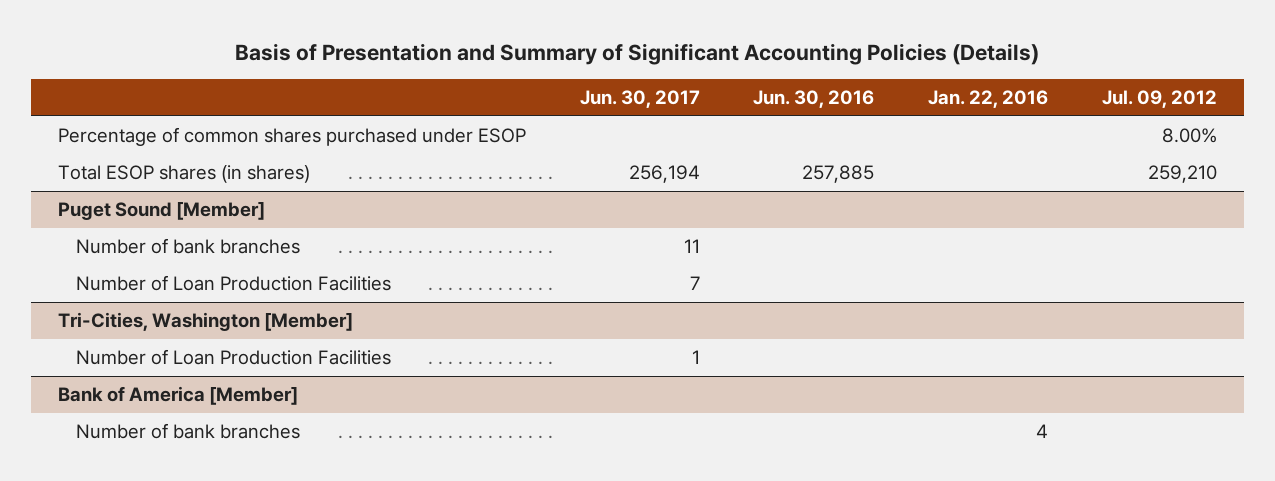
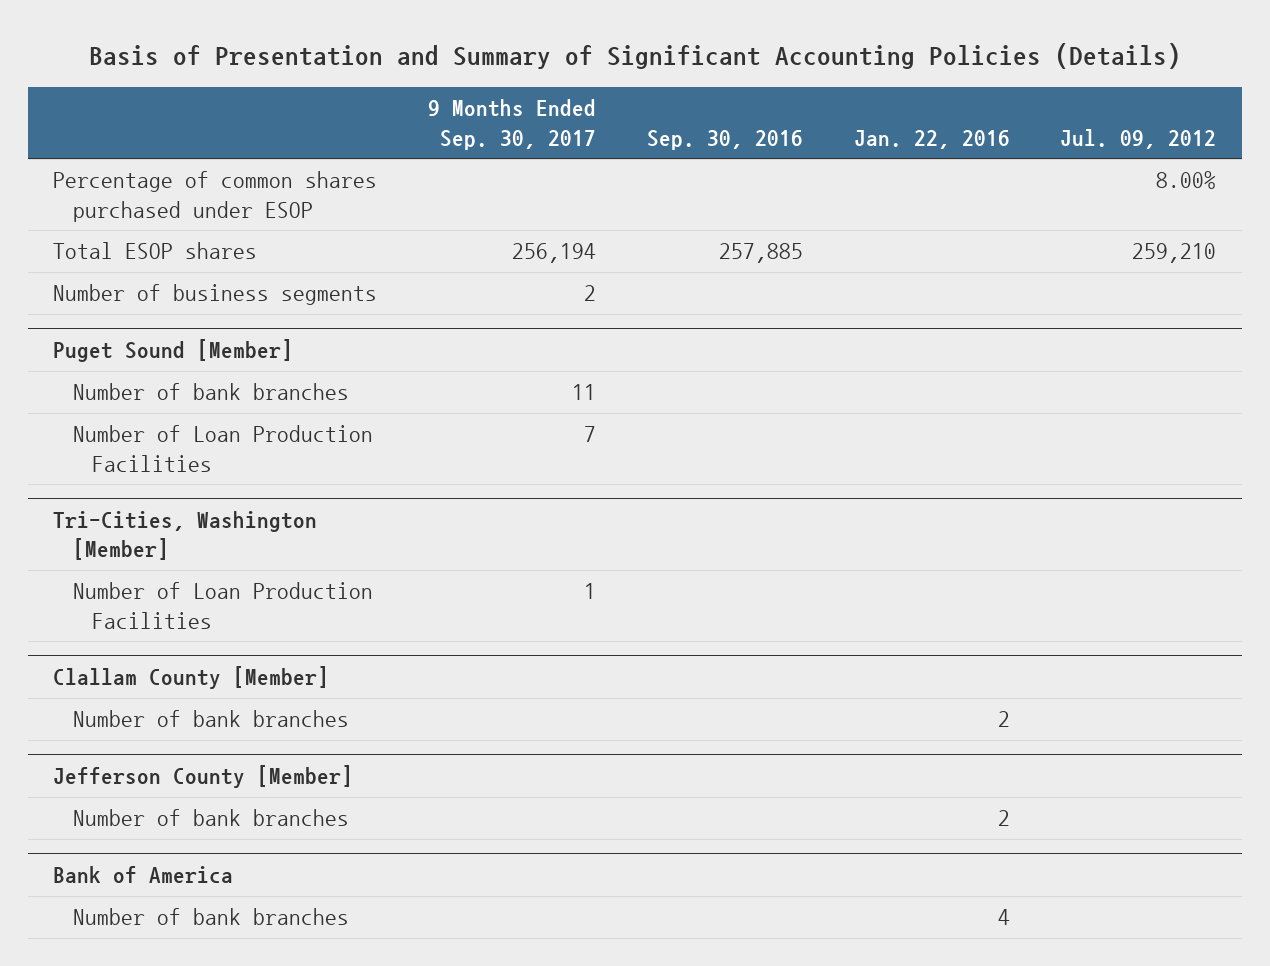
[579,90,700,109] Jun. 30, 2017 -> none
[753,90,875,109] Jun. 30, 2016 -> none
none -> [428,99,597,150] 9 Months Ended Sep. 30, 2017
none -> [646,129,803,150] Sep. 30, 2016
[57,164,310,183] Total ESOP shares (in shares) -> [53,242,258,260] Total ESOP shares
none -> [53,284,378,306] Number of business segments
none -> [53,665,330,689] Clallam County [Member]
none -> [72,710,349,728] Number of bank branches
none -> [53,764,354,788] Jefferson County [Member]
none -> [72,809,349,827] Number of bank branches
[57,385,298,405] Bank of America [Member] -> [53,865,234,884] Bank of America

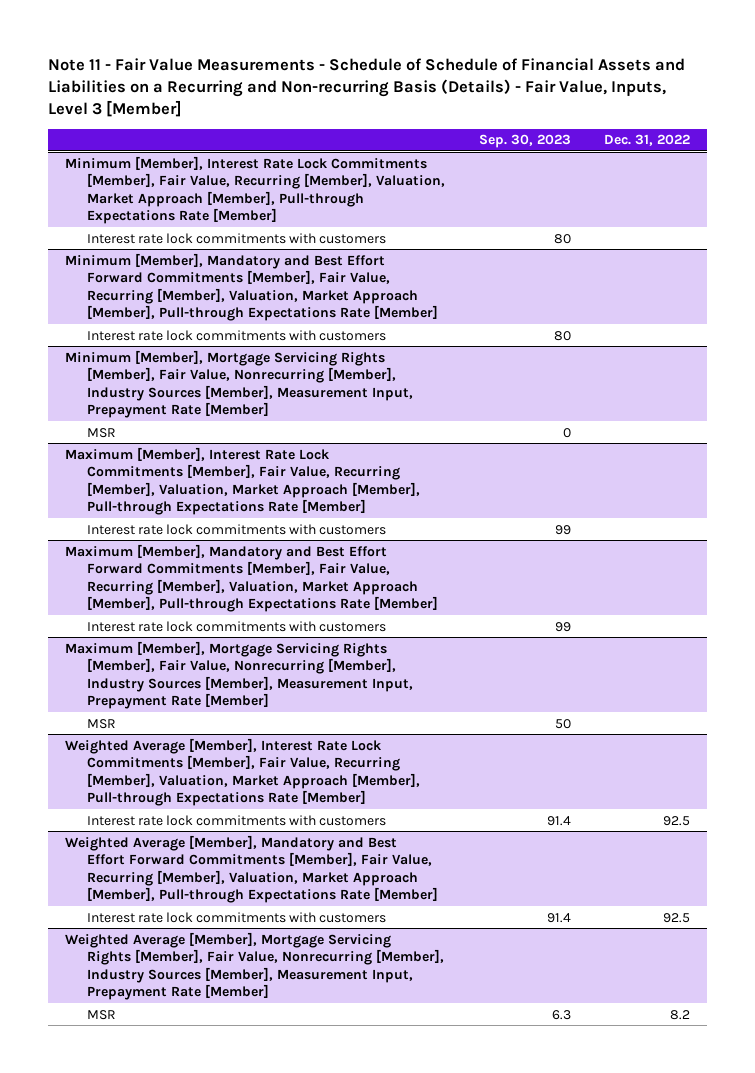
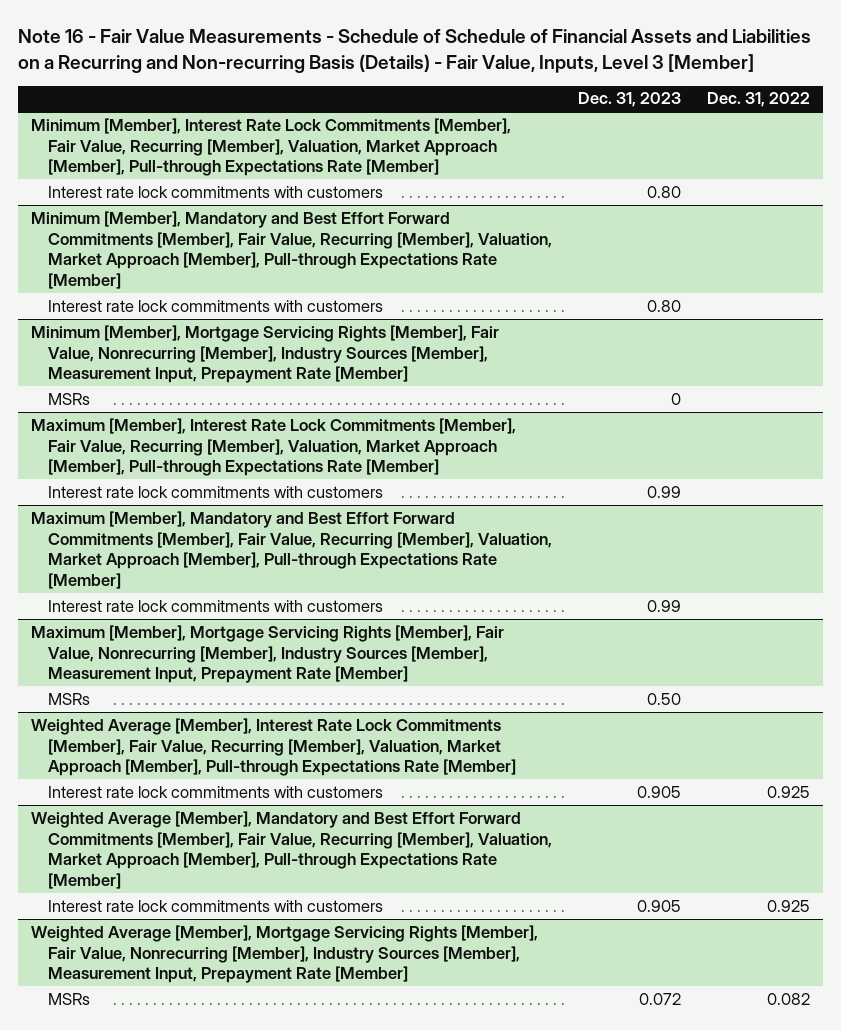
[48,58,686,118] Note 11 - Fair Value Measurements - Schedule of Schedule of Financial Assets and Liabilities on a Recurring and Non-recurring Basis (Details) - Fair Value, Inputs, Level 3 [Member] -> [17,29,811,74] Note 16 - Fair Value Measurements - Schedule of Schedule of Financial Assets and Liabilities on a Recurring and Non-recurring Basis (Details) - Fair Value, Inputs, Level 3 [Member]
[478,134,571,149] Sep. 30, 2023 -> none
none -> [578,92,682,108] Dec. 31, 2023
[87,427,117,438] MSR -> [47,392,90,405] MSRs
[87,718,117,729] MSR -> [47,692,90,705] MSRs
[663,815,691,826] 92.5 -> [767,785,811,798] 0.925
[663,912,691,923] 92.5 -> [767,899,811,912] 0.925
[87,1009,117,1020] MSR -> [47,992,90,1005] MSRs
[670,1009,691,1020] 8.2 -> [767,992,811,1005] 0.082

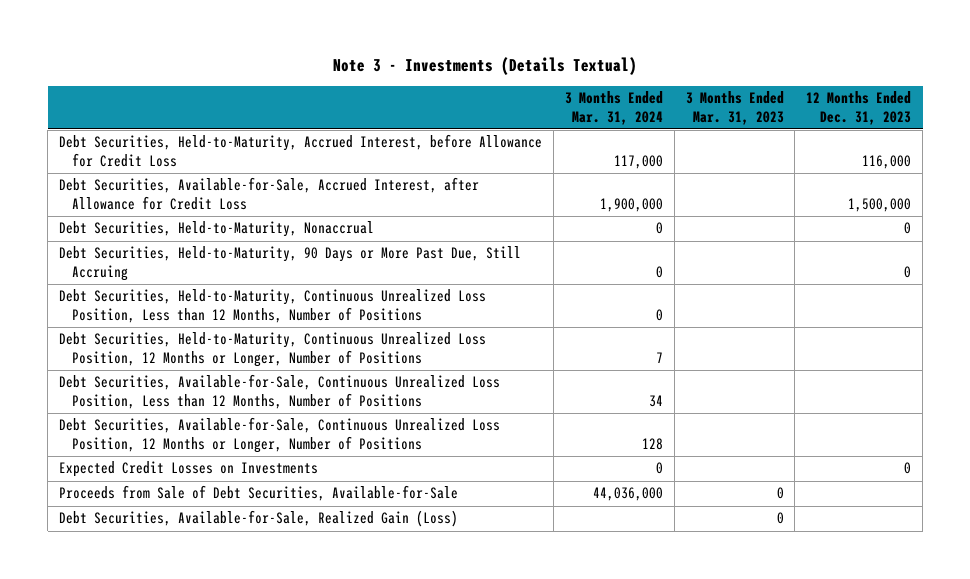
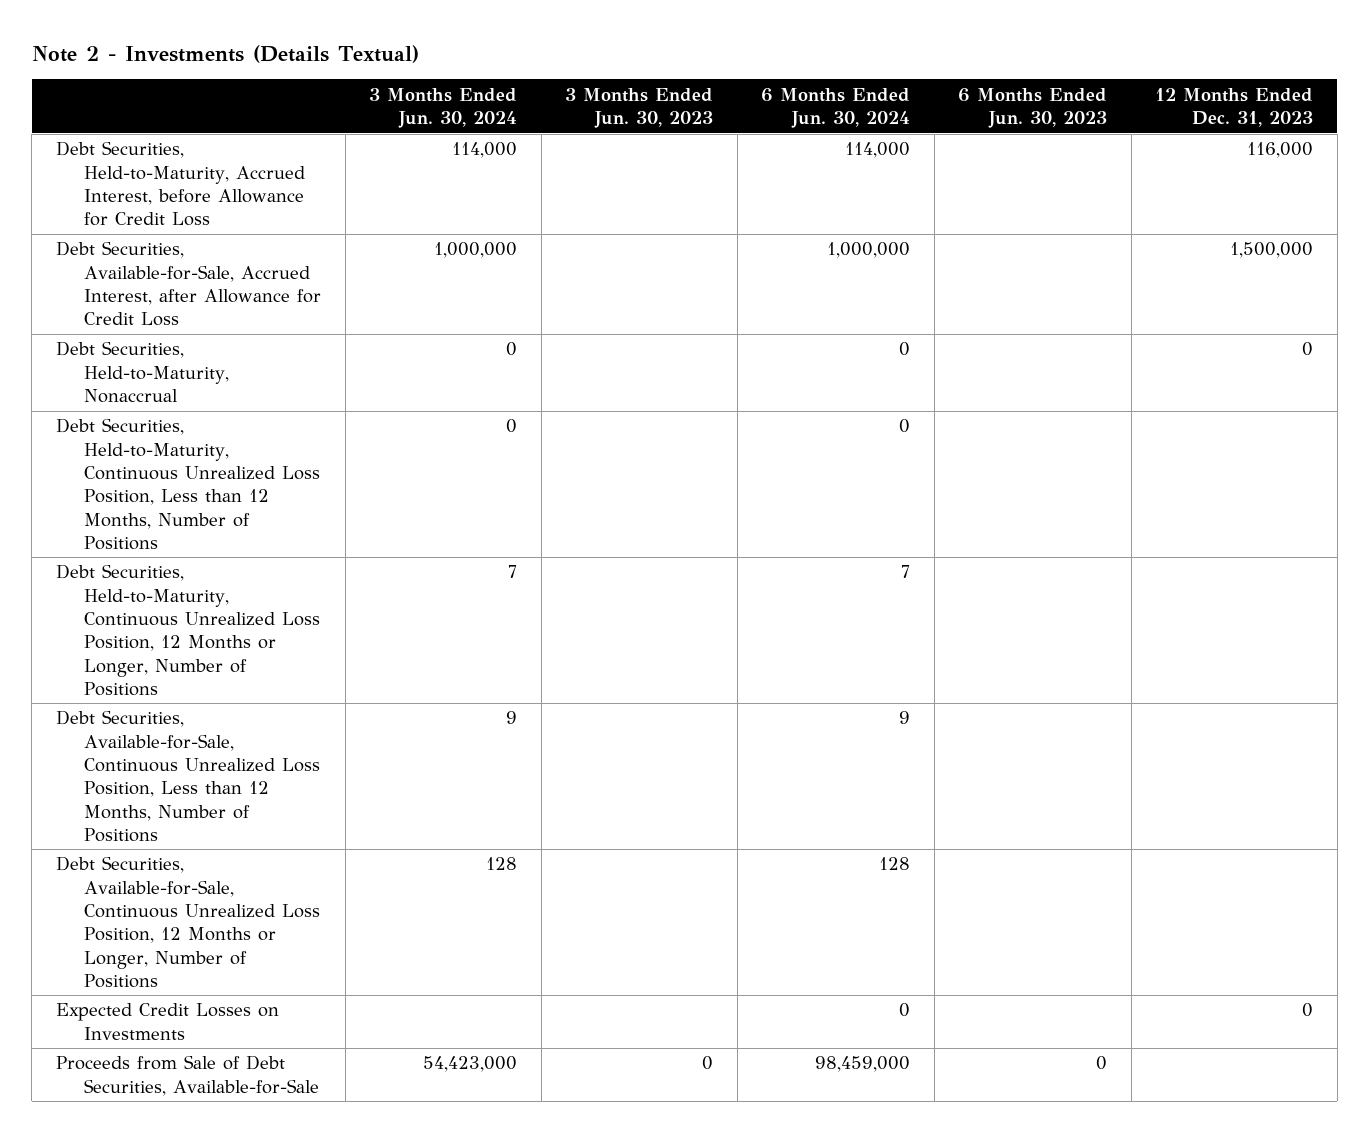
[333,56,638,75] Note 3 - Investments (Details Textual) -> [31,44,419,63] Note 2 - Investments (Details Textual)
[564,91,663,125] 3 Months Ended Mar. 31, 2024 -> none
[685,91,784,125] 3 Months Ended Mar. 31, 2023 -> none
none -> [369,87,518,129] 3 Months Ended Jun. 30, 2024
none -> [565,87,714,129] 3 Months Ended Jun. 30, 2023
none -> [761,87,911,129] 6 Months Ended Jun. 30, 2024
none -> [958,87,1108,129] 6 Months Ended Jun. 30, 2023
[59,246,522,282] Debt Securities, Held-to-Maturity, 90 Days or More Past Due, Still Accruing -> none
[59,510,459,528] Debt Securities, Available-for-Sale, Realized Gain (Loss) -> none

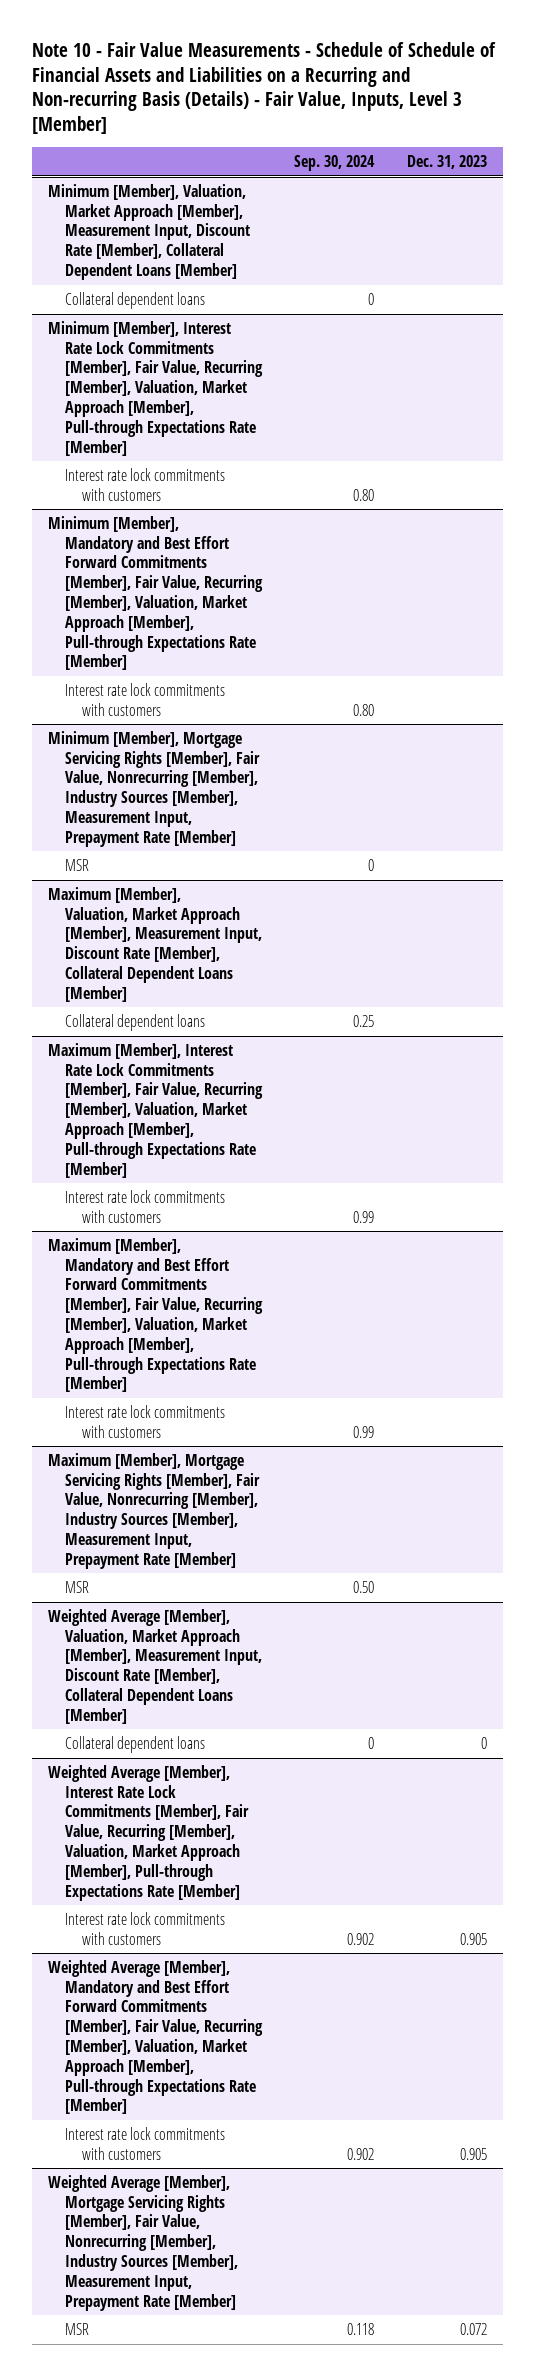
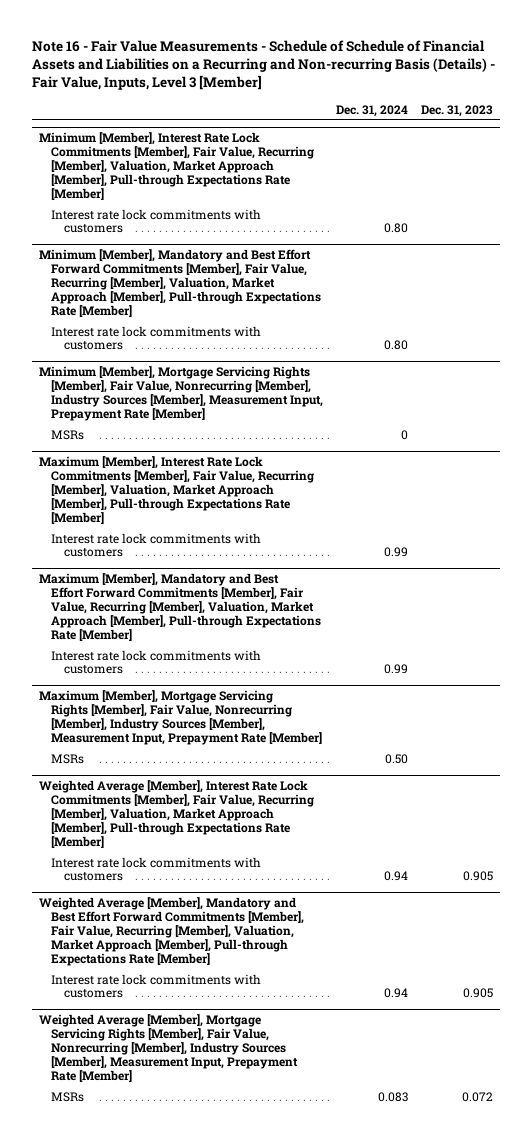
[32,42,497,135] Note 10 - Fair Value Measurements - Schedule of Schedule of Financial Assets and Liabilities on a Recurring and Non-recurring Basis (Details) - Fair Value, Inputs, Level 3 [Member] -> [32,39,496,91] Note 16 - Fair Value Measurements - Schedule of Schedule of Financial Assets and Liabilities on a Recurring and Non-recurring Basis (Details) - Fair Value, Inputs, Level 3 [Member]
[294,154,376,171] Sep. 30, 2024 -> none
none -> [336,104,409,117] Dec. 31, 2024
[48,183,251,281] Minimum [Member], Valuation, Market Approach [Member], Measurement Input, Discount Rate [Member], Collateral Dependent Loans [Member] -> none
[65,291,206,309] Collateral dependent loans -> none
[48,886,263,1002] Maximum [Member], Valuation, Market Approach [Member], Measurement Input, Discount Rate [Member], Collateral Dependent Loans [Member] -> none
[65,1013,206,1031] Collateral dependent loans -> none
[65,858,90,871] MSR -> [51,429,85,440] MSRs
[48,1608,263,1724] Weighted Average [Member], Valuation, Market Approach [Member], Measurement Input, Discount Rate [Member], Collateral Dependent Loans [Member] -> none
[65,1735,206,1753] Collateral dependent loans -> none
[65,1580,90,1593] MSR -> [51,753,85,764] MSRs
[65,2322,90,2335] MSR -> [51,1091,85,1102] MSRs

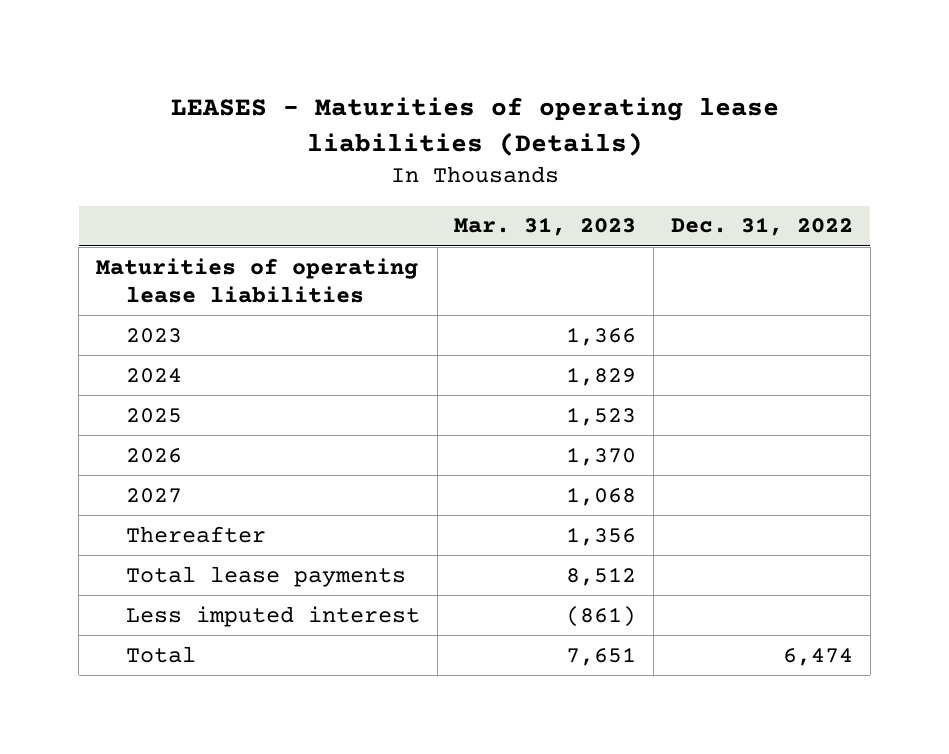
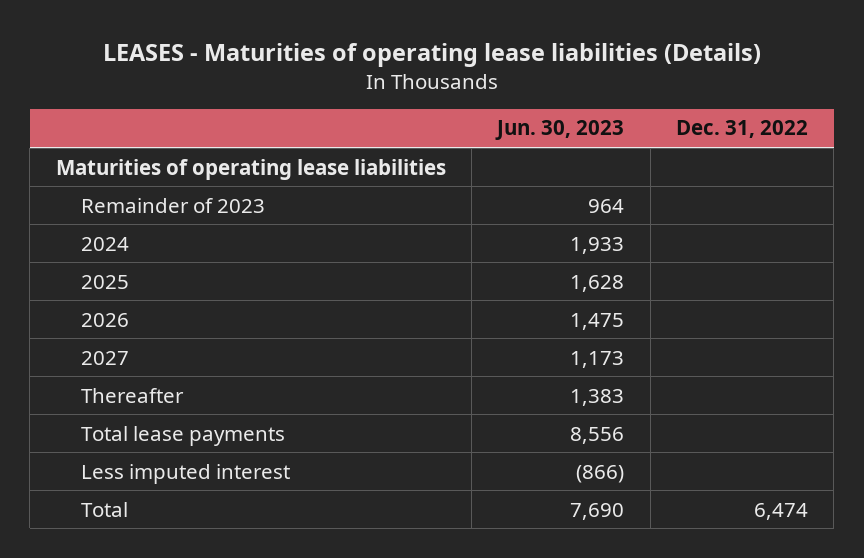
[454,217,637,237] Mar. 31, 2023 -> none
none -> [495,120,625,141] Jun. 30, 2023
[125,327,182,343] 2023 -> [81,197,266,213] Remainder of 2023

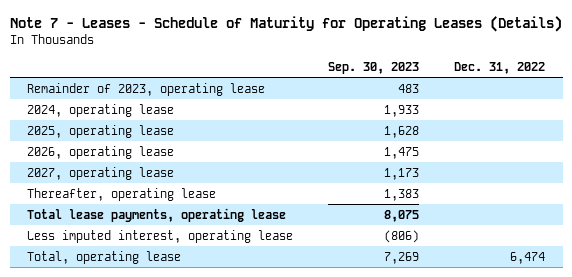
[102,43,761,68] LEASES - Maturities of operating lease liabilities (Details) -> [9,16,562,33] Note 7 - Leases - Schedule of Maturity for Operating Leases (Details)
[495,120,625,141] Jun. 30, 2023 -> none
none -> [328,61,420,74] Sep. 30, 2023
[55,158,446,180] Maturities of operating lease liabilities -> none
[81,350,130,365] 2027 -> none
[81,387,185,403] Thereafter -> none
none -> [27,82,266,96] Remainder of 2023, operating lease
[81,197,266,213] Remainder of 2023 -> [27,103,175,117] 2024, operating lease
[81,236,130,251] 2024 -> [27,124,175,138] 2025, operating lease
[81,274,130,289] 2025 -> [27,145,175,159] 2026, operating lease
[81,312,130,327] 2026 -> [27,166,175,180] 2027, operating lease
none -> [27,187,217,201] Thereafter, operating lease
[81,425,286,446] Total lease payments -> [27,207,287,222] Total lease payments, operating lease
[81,463,291,484] Less imputed interest -> [27,229,294,243] Less imputed interest, operating lease
[81,501,129,517] Total -> [27,250,182,264] Total, operating lease

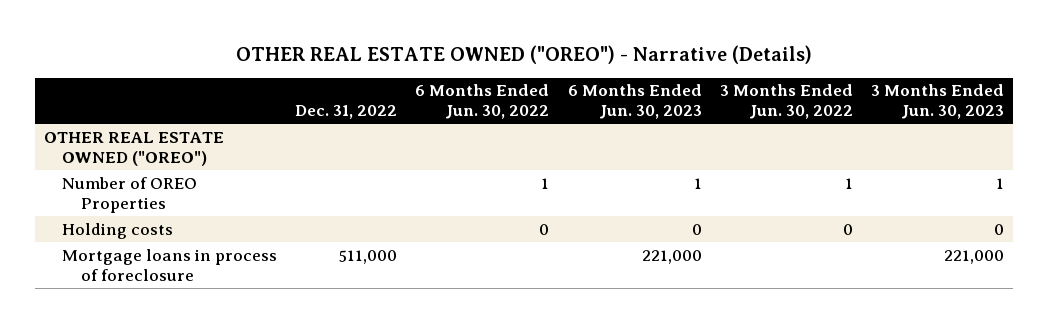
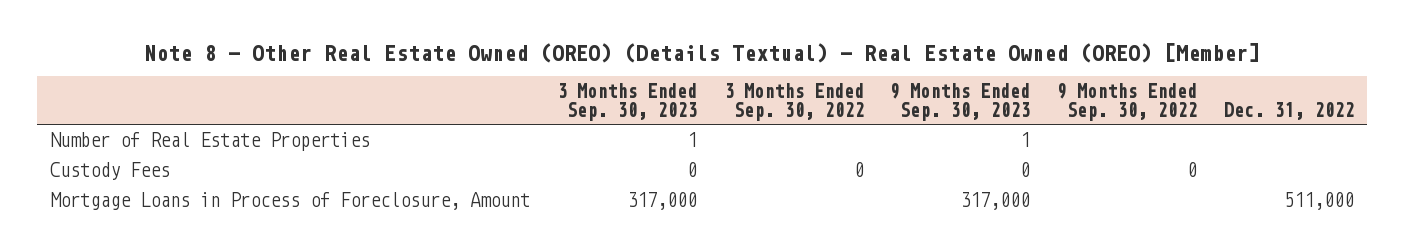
[235,44,812,64] OTHER REAL ESTATE OWNED ("OREO") - Narrative (Details) -> [144,42,1261,63] Note 8 - Other Real Estate Owned (OREO) (Details Textual) - Real Estate Owned (OREO) [Member]
[415,84,550,120] 6 Months Ended Jun. 30, 2022 -> none
[567,84,702,120] 6 Months Ended Jun. 30, 2023 -> none
[719,84,853,120] 3 Months Ended Jun. 30, 2022 -> none
[870,84,1004,120] 3 Months Ended Jun. 30, 2023 -> none
none -> [556,83,697,121] 3 Months Ended Sep. 30, 2023
none -> [723,83,864,121] 3 Months Ended Sep. 30, 2022
none -> [890,83,1031,121] 9 Months Ended Sep. 30, 2023
none -> [1057,83,1198,121] 9 Months Ended Sep. 30, 2022
[43,131,224,166] OTHER REAL ESTATE OWNED ("OREO") -> none
[62,222,174,239] Holding costs -> none
[62,176,198,213] Number of OREO Properties -> [50,131,371,151] Number of Real Estate Properties
none -> [50,161,171,180] Custody Fees
[62,248,278,281] Mortgage loans in process of foreclosure -> [50,191,531,210] Mortgage Loans in Process of Foreclosure, Amount

